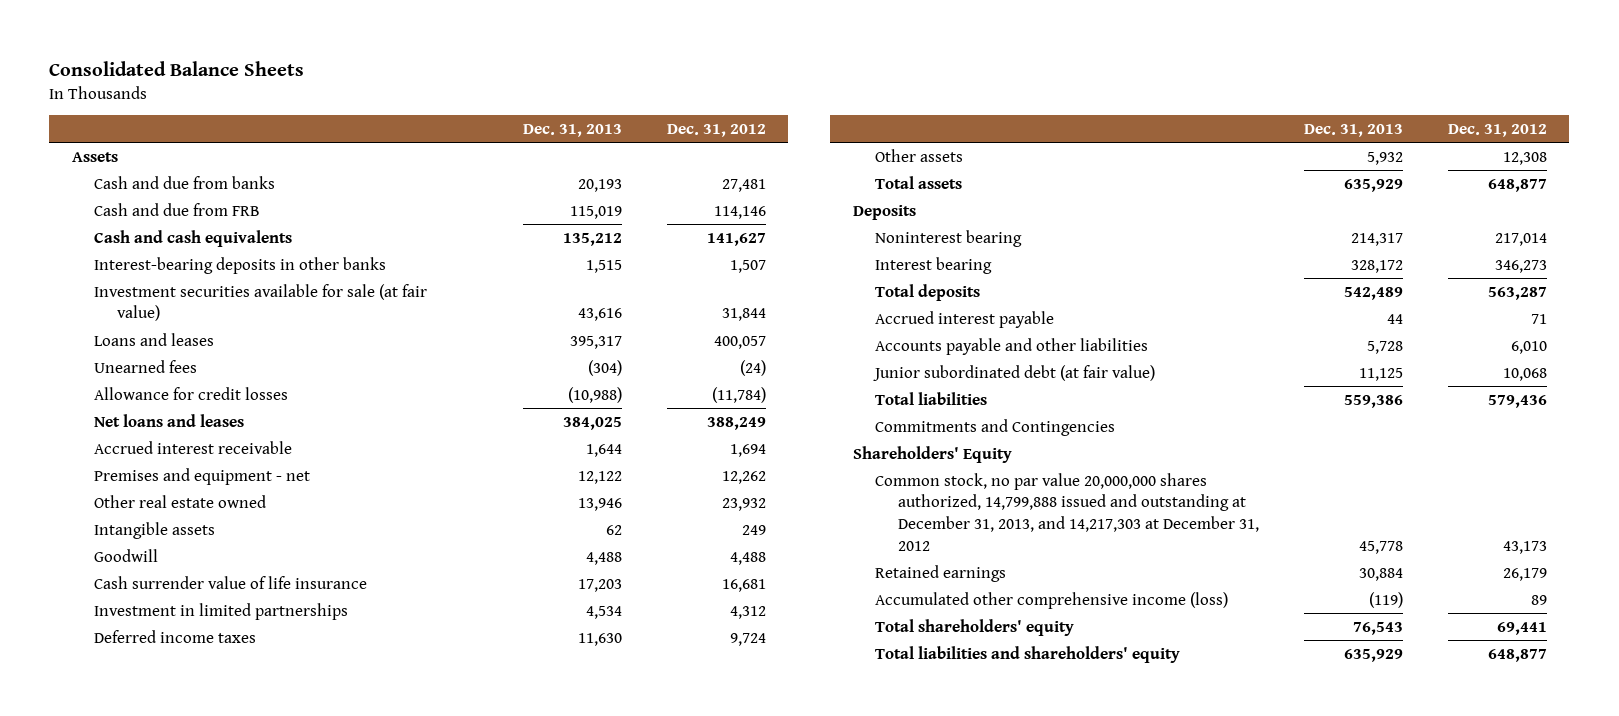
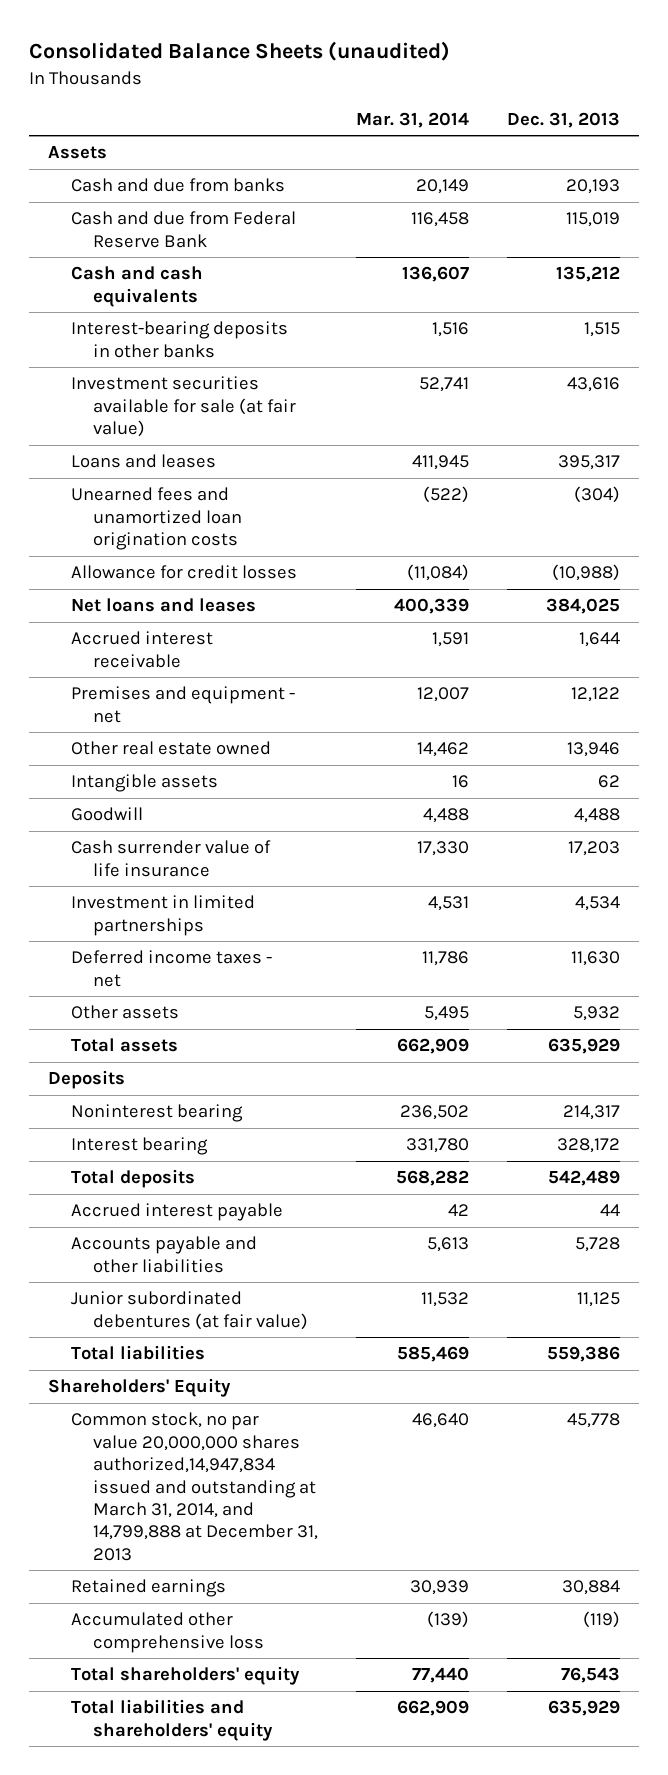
[49,60,305,76] Consolidated Balance Sheets -> [29,41,451,62] Consolidated Balance Sheets (unaudited)
[666,124,766,138] Dec. 31, 2012 -> none
none -> [355,111,469,128] Mar. 31, 2014
[94,202,261,216] Cash and due from FRB -> [70,211,296,248] Cash and due from Federal Reserve Bank
[94,359,198,373] Unearned fees -> [70,487,242,551] Unearned fees and unamortized loan origination costs
[94,629,257,643] Deferred income taxes -> [70,950,272,987] Deferred income taxes - net
[873,364,1156,381] Junior subordinated debt (at fair value) -> [70,1291,308,1330] Junior subordinated debentures (at fair value)
[875,418,1116,436] Commitments and Contingencies -> none
[875,472,1260,551] Common stock, no par value 20,000,000 shares authorized, 14,799,888 issued and outstanding at December 31, 2013, and 14,217,303 at December 31, 2012 -> [70,1412,318,1561] Common stock, no par value 20,000,000 shares authorized,14,947,834 issued and outstanding at March 31, 2014, and 14,799,888 at December 31, 2013
[875,591,1229,609] Accumulated other comprehensive income (loss) -> [70,1612,264,1653] Accumulated other comprehensive loss

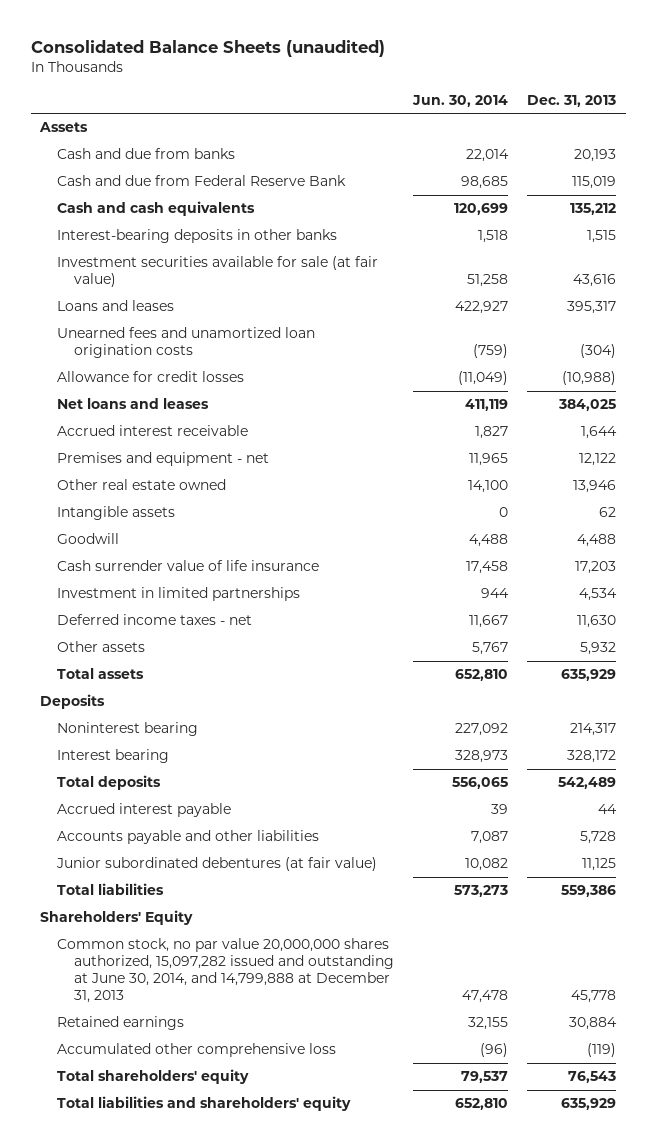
[355,111,469,128] Mar. 31, 2014 -> none
none -> [412,94,509,107] Jun. 30, 2014
[70,1412,318,1561] Common stock, no par value 20,000,000 shares authorized,14,947,834 issued and outstanding at March 31, 2014, and 14,799,888 at December 31, 2013 -> [57,938,395,1004] Common stock, no par value 20,000,000 shares authorized, 15,097,282 issued and outstanding at June 30, 2014, and 14,799,888 at December 31, 2013

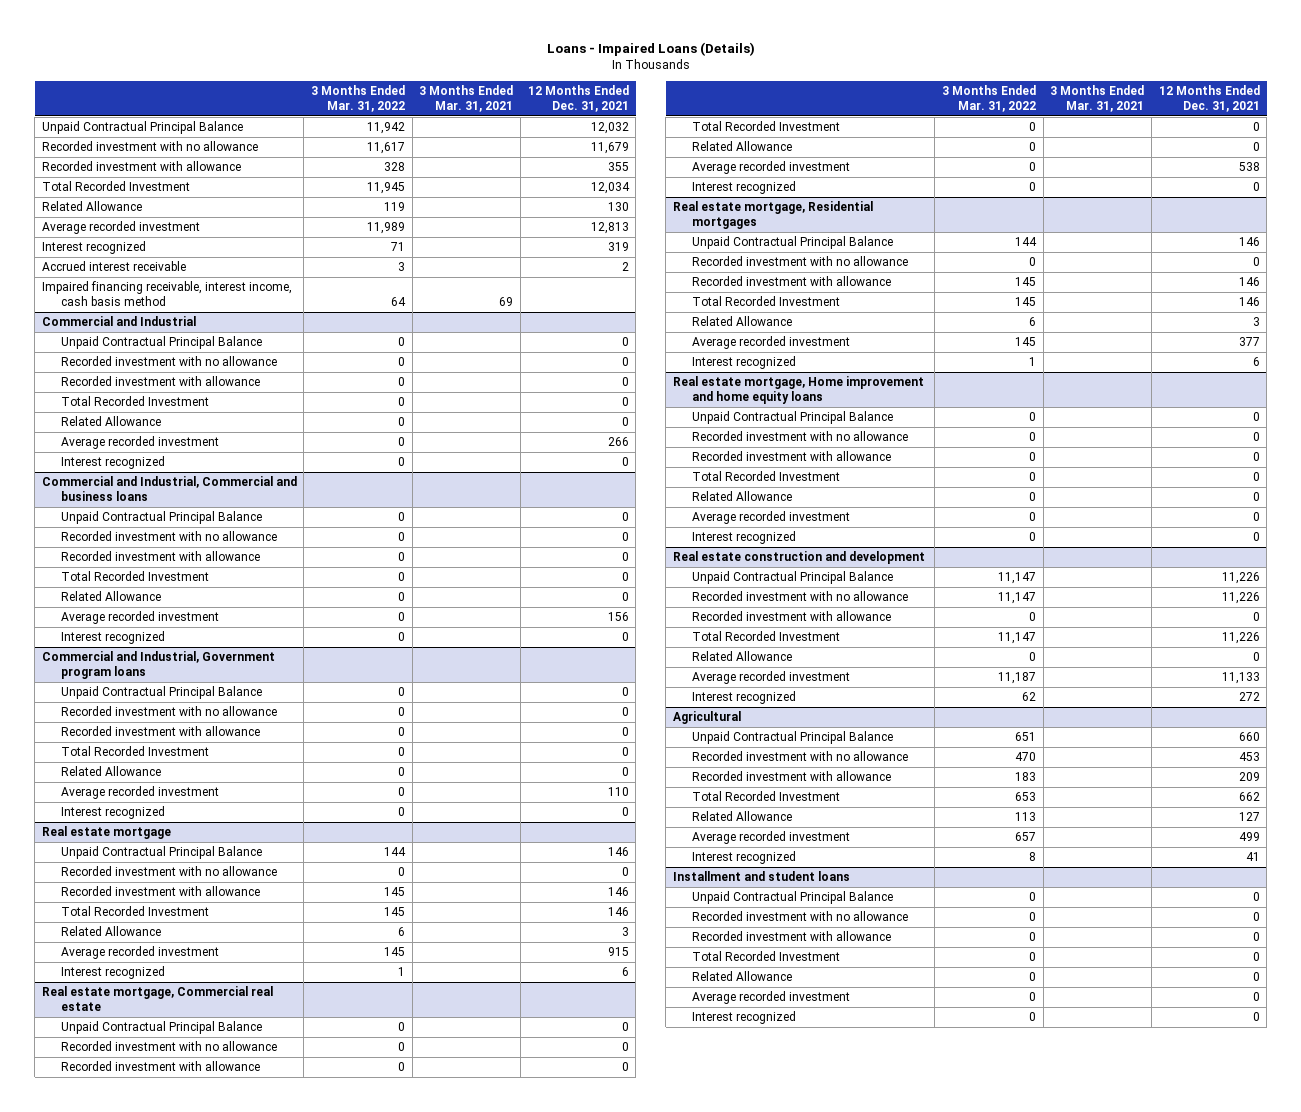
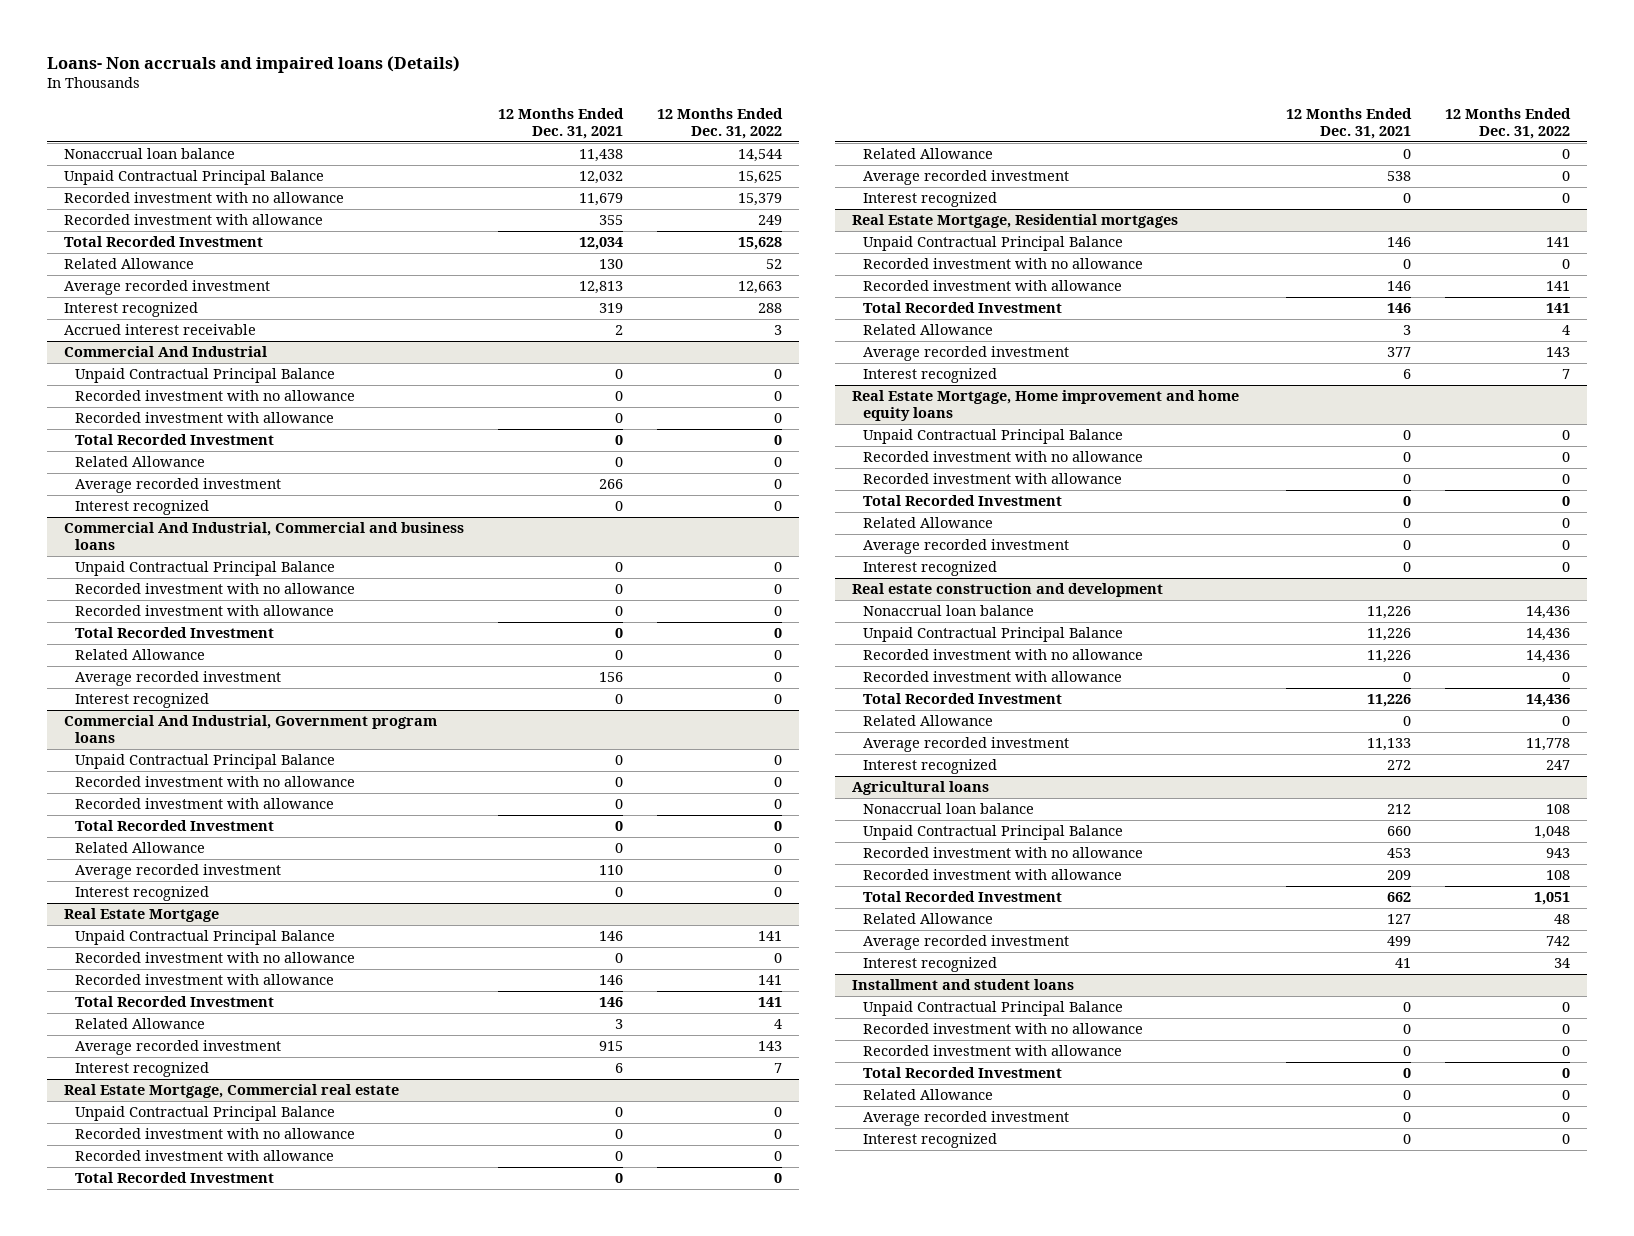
[546,42,755,57] Loans - Impaired Loans (Details) -> [46,56,460,74] Loans- Non accruals and impaired loans (Details)
[311,85,406,113] 3 Months Ended Mar. 31, 2022 -> none
[419,85,514,113] 3 Months Ended Mar. 31, 2021 -> none
none -> [657,107,784,139] 12 Months Ended Dec. 31, 2022
none -> [63,148,235,160] Nonaccrual loan balance
[41,281,292,306] Impaired financing receivable, interest income, cash basis method -> none
[41,316,196,327] Commercial and Industrial -> [63,346,267,358] Commercial And Industrial
[41,476,297,501] Commercial and Industrial, Commercial and business loans -> [63,522,464,551] Commercial And Industrial, Commercial and business loans
[41,651,275,679] Commercial and Industrial, Government program loans -> [63,715,437,744] Commercial And Industrial, Government program loans
[41,826,171,840] Real estate mortgage -> [63,908,219,923] Real Estate Mortgage
[41,986,273,1011] Real estate mortgage, Commercial real estate -> [63,1084,399,1099] Real Estate Mortgage, Commercial real estate
[672,201,873,229] Real estate mortgage, Residential mortgages -> [851,214,1178,229] Real Estate Mortgage, Residential mortgages
[672,376,924,404] Real estate mortgage, Home improvement and home equity loans -> [851,390,1239,422] Real Estate Mortgage, Home improvement and home equity loans
none -> [862,605,1034,617] Nonaccrual loan balance
[672,711,741,725] Agricultural -> [851,781,989,796] Agricultural loans
none -> [862,803,1034,815] Nonaccrual loan balance

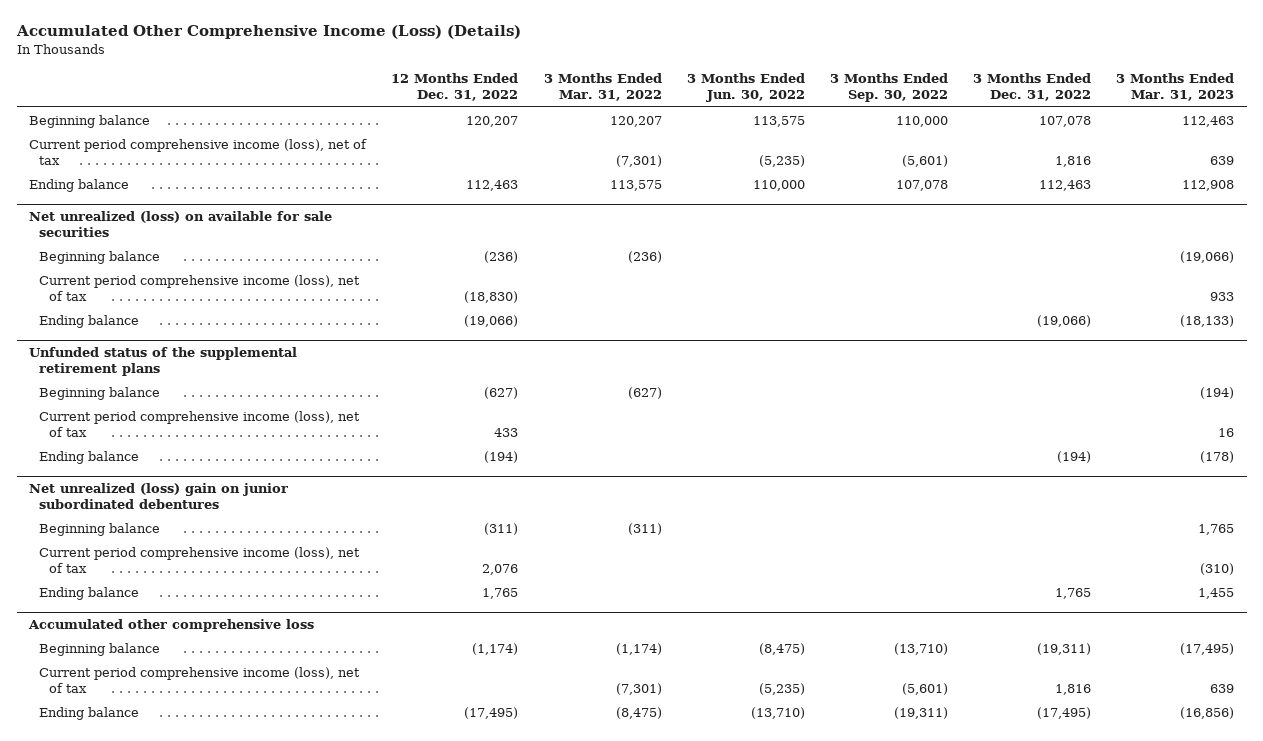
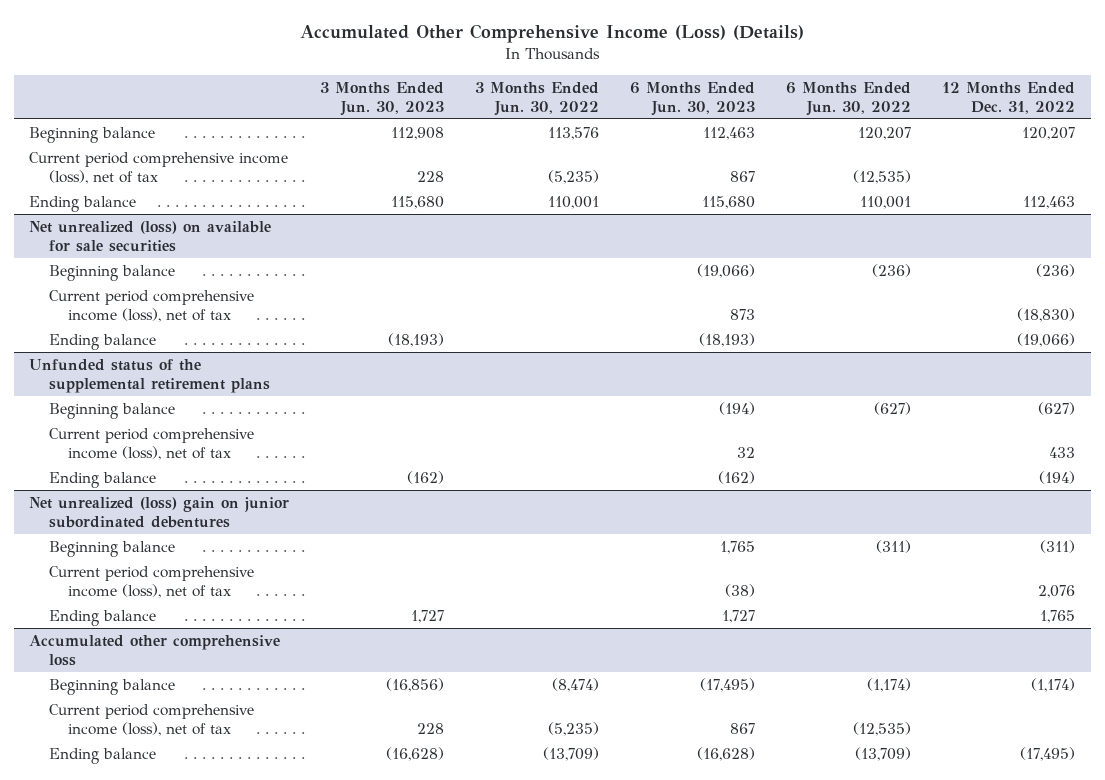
[543,73,662,102] 3 Months Ended Mar. 31, 2022 -> none
[829,73,948,103] 3 Months Ended Sep. 30, 2022 -> none
[973,73,1092,102] 3 Months Ended Dec. 31, 2022 -> none
[1116,73,1235,102] 3 Months Ended Mar. 31, 2023 -> none
none -> [320,81,445,116] 3 Months Ended Jun. 30, 2023
none -> [630,81,756,116] 6 Months Ended Jun. 30, 2023
none -> [786,81,912,116] 6 Months Ended Jun. 30, 2022
[752,115,805,127] 113,575 -> [548,126,600,140] 113,576
[752,179,805,191] 110,000 -> [548,195,600,209] 110,001
[758,642,805,655] (8,475) -> [552,677,600,692] (8,474)
[750,706,805,719] (13,710) -> [543,746,600,761] (13,709)

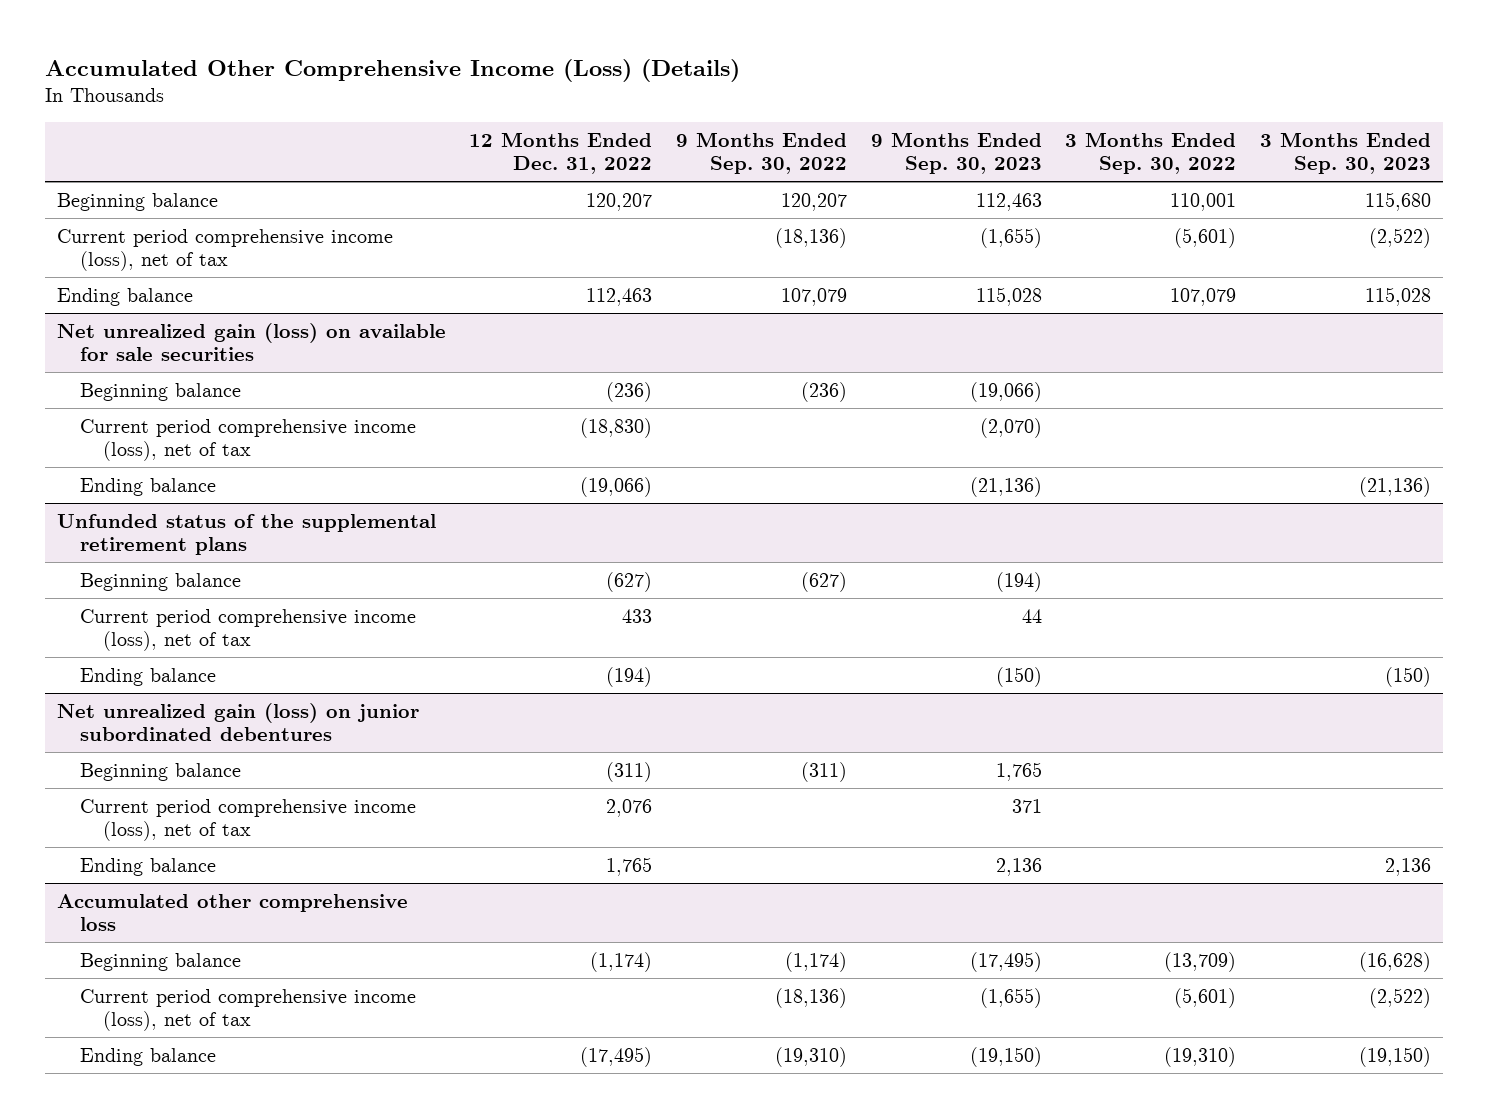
[320,81,445,116] 3 Months Ended Jun. 30, 2023 -> none
[475,81,600,116] 3 Months Ended Jun. 30, 2022 -> none
[630,81,756,116] 6 Months Ended Jun. 30, 2023 -> none
[786,81,912,116] 6 Months Ended Jun. 30, 2022 -> none
none -> [676,131,848,175] 9 Months Ended Sep. 30, 2022
none -> [870,131,1042,175] 9 Months Ended Sep. 30, 2023
none -> [1065,131,1237,175] 3 Months Ended Sep. 30, 2022
none -> [1259,131,1431,175] 3 Months Ended Sep. 30, 2023
[29,220,272,252] Net unrealized (loss) on available for sale securities -> [56,322,446,362] Net unrealized gain (loss) on available for sale securities
[29,496,290,528] Net unrealized (loss) gain on junior subordinated debentures -> [56,702,419,742] Net unrealized gain (loss) on junior subordinated debentures

